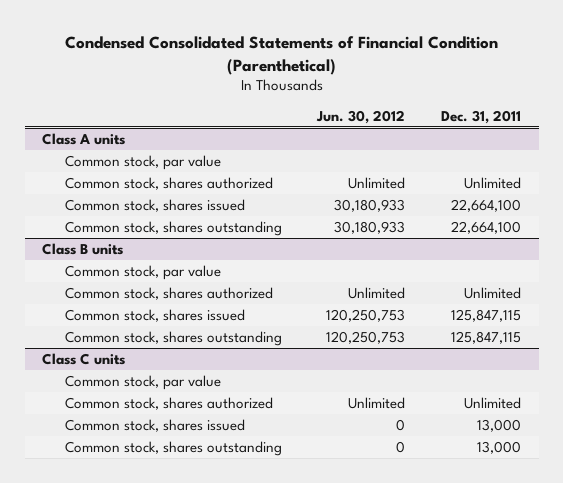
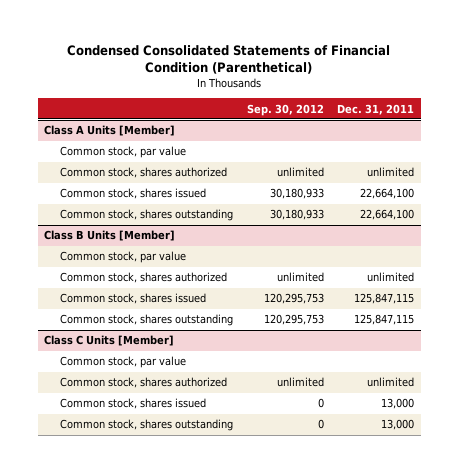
[316,109,406,124] Jun. 30, 2012 -> none
none -> [246,103,324,116] Sep. 30, 2012
[42,132,126,145] Class A units -> [44,125,176,137] Class A Units [Member]
[463,176,521,189] Unlimited -> [367,167,415,178] unlimited
[42,242,124,255] Class B units -> [44,230,176,242] Class B Units [Member]
[463,286,521,299] Unlimited -> [367,272,415,283] unlimited
[42,352,126,365] Class C units -> [44,335,175,347] Class C Units [Member]
[463,396,521,409] Unlimited -> [367,377,415,388] unlimited

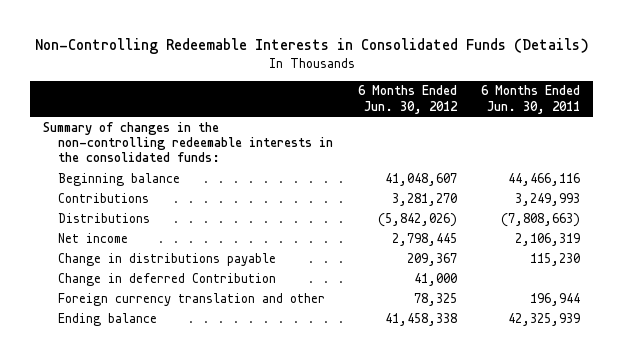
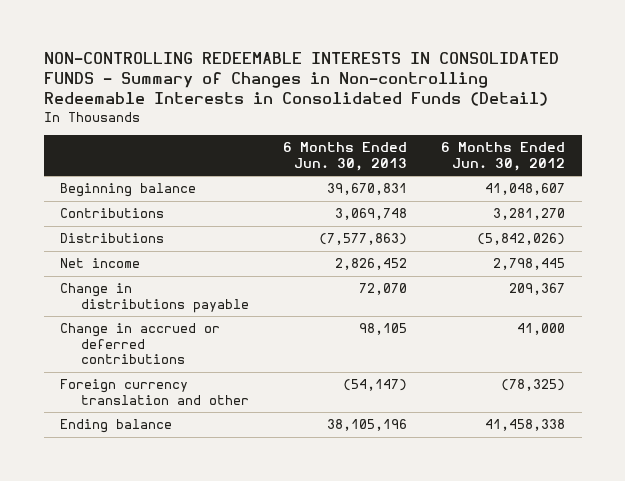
[34,38,589,55] Non-Controlling Redeemable Interests in Consolidated Funds (Details) -> [43,51,559,107] NON-CONTROLLING REDEEMABLE INTERESTS IN CONSOLIDATED FUNDS - Summary of Changes in Non-controlling Redeemable Interests in Consolidated Funds (Detail)
[481,85,581,114] 6 Months Ended Jun. 30, 2011 -> none
none -> [283,142,408,171] 6 Months Ended Jun. 30, 2013
[42,121,334,163] Summary of changes in the non-controlling redeemable interests in the consolidated funds: -> none
[58,272,277,286] Change in deferred Contribution -> [60,323,221,365] Change in accrued or deferred contributions
[413,292,457,306] 78,325 -> [500,379,565,392] (78,325)

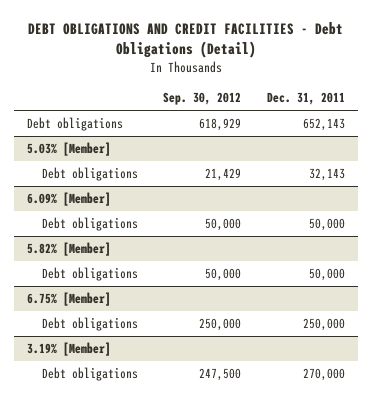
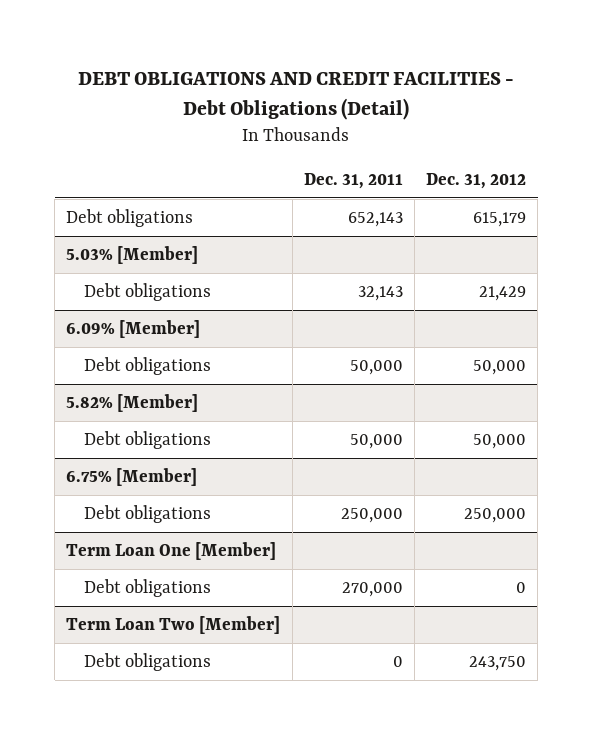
[163,91,242,105] Sep. 30, 2012 -> none
none -> [425,172,526,189] Dec. 31, 2012
[26,342,111,357] 3.19% [Member] -> none
none -> [66,542,277,561] Term Loan One [Member]
none -> [66,616,281,635] Term Loan Two [Member]
none -> [83,653,211,672] Debt obligations

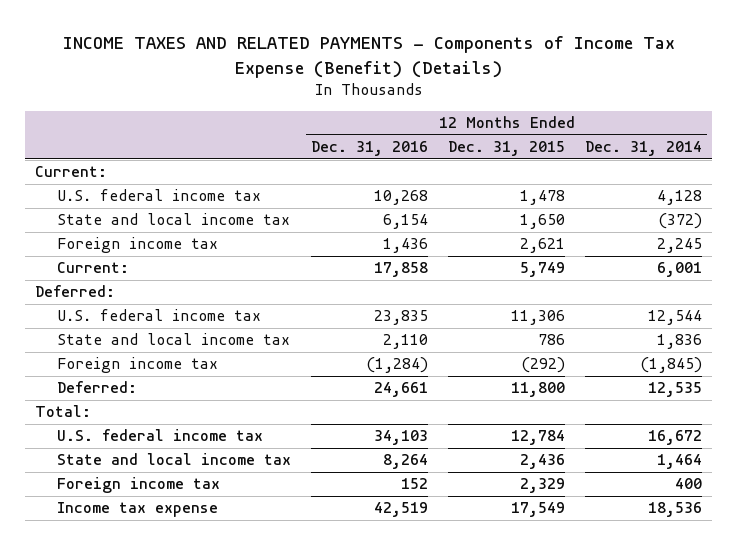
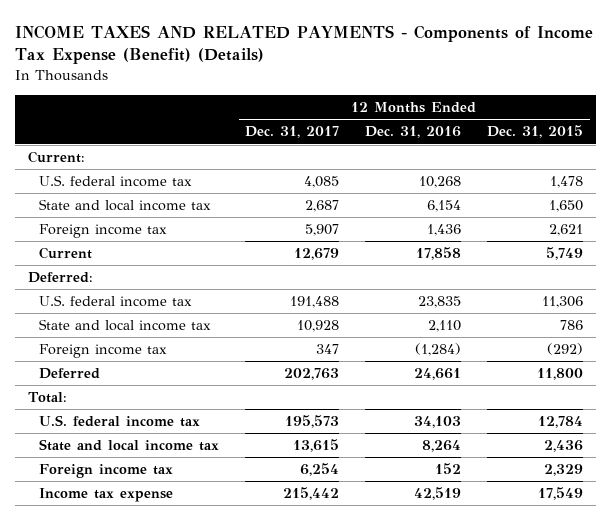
[585,141,703,157] Dec. 31, 2014 -> none
none -> [245,126,340,139] Dec. 31, 2017
[56,262,129,274] Current: -> [39,247,93,260] Current
[56,381,137,394] Deferred: -> [39,368,101,380] Deferred

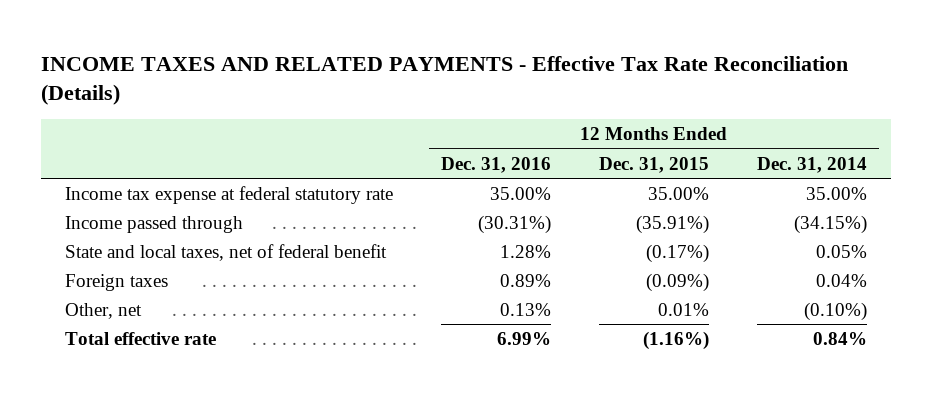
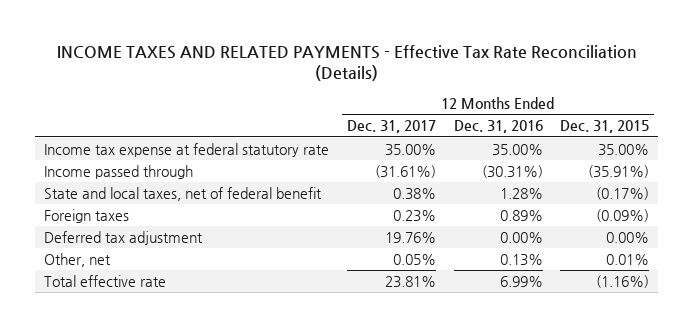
[757,156,868,173] Dec. 31, 2014 -> none
none -> [346,120,436,134] Dec. 31, 2017
none -> [44,231,204,246] Deferred tax adjustment

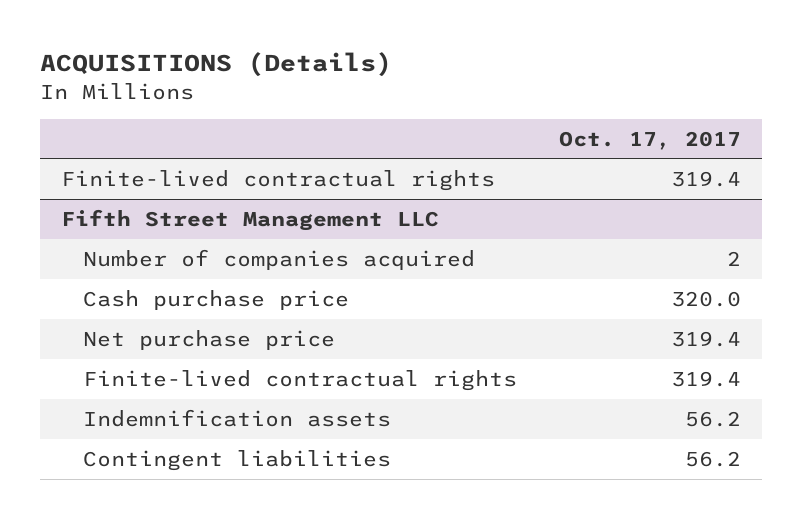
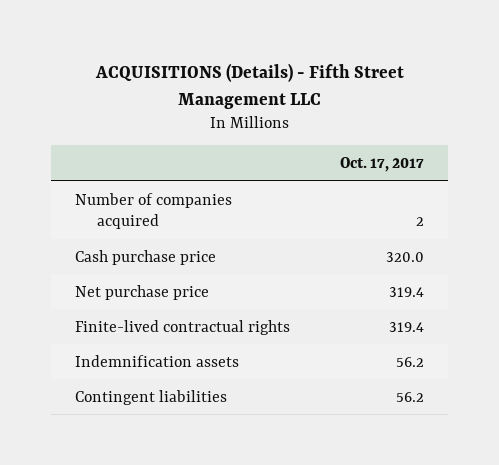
[39,52,392,78] ACQUISITIONS (Details) -> [94,62,404,109] ACQUISITIONS (Details) - Fifth Street Management LLC
[61,169,496,191] Finite-lived contractual rights -> none
[61,208,440,231] Fifth Street Management LLC -> none

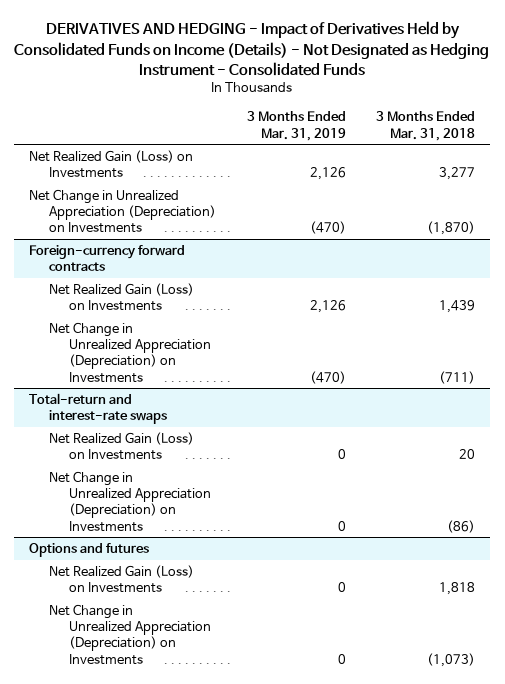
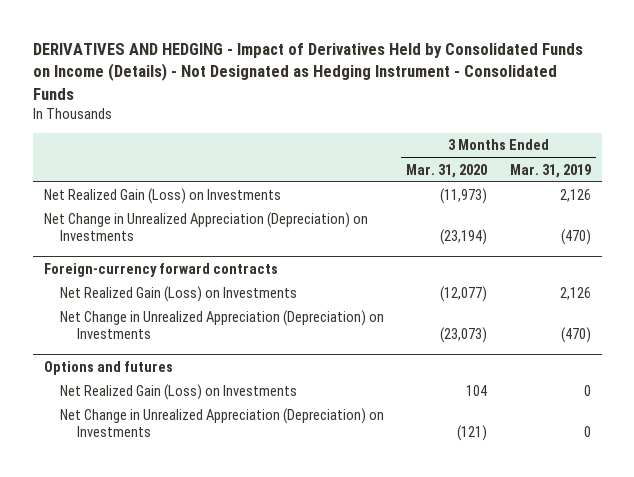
[376,111,476,141] 3 Months Ended Mar. 31, 2018 -> none
none -> [406,163,488,178] Mar. 31, 2020
[29,393,168,425] Total-return and interest-rate swaps -> none
[49,432,195,461] Net Realized Gain (Loss) on Investments -> none
[49,471,211,532] Net Change in Unrealized Appreciation (Depreciation) on Investments -> none

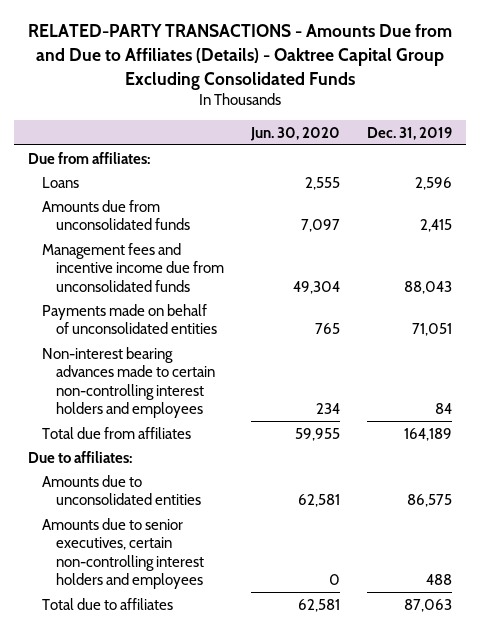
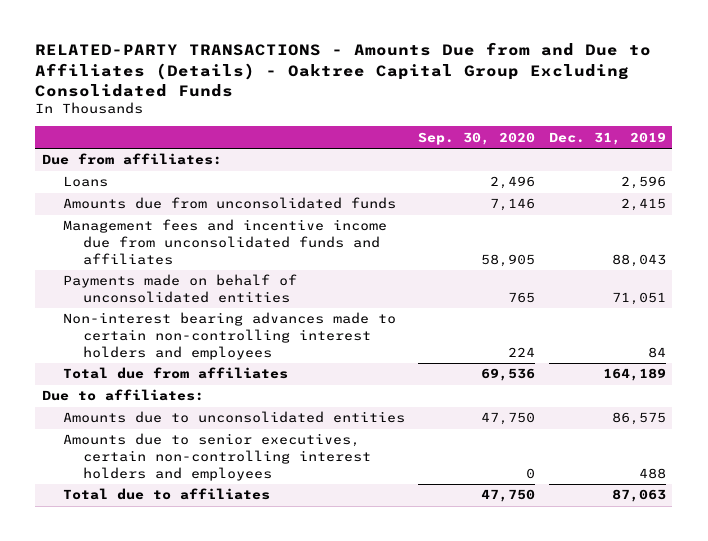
[249,126,340,141] Jun. 30, 2020 -> none
none -> [418,131,536,145] Sep. 30, 2020
[41,242,224,292] Management fees and incentive income due from unconsolidated funds -> [62,219,387,265] Management fees and incentive income due from unconsolidated funds and affiliates

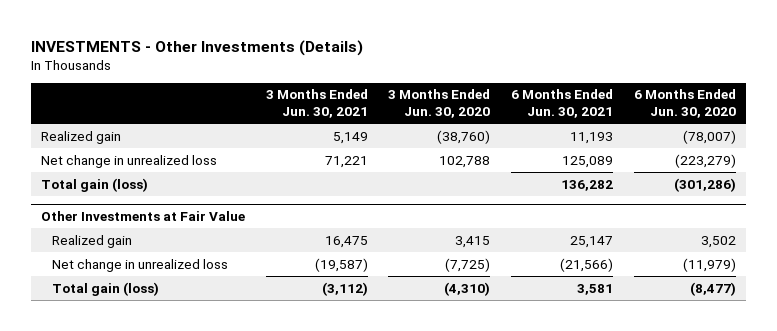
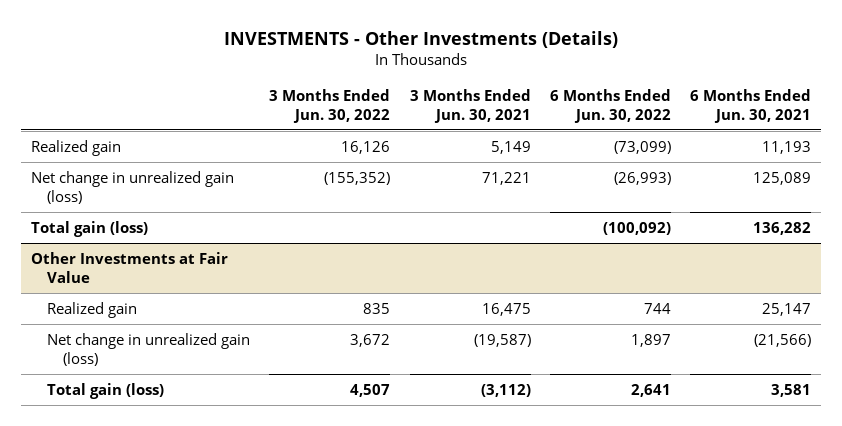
[388,89,491,118] 3 Months Ended Jun. 30, 2020 -> none
[633,89,736,118] 6 Months Ended Jun. 30, 2020 -> none
none -> [269,88,391,123] 3 Months Ended Jun. 30, 2022
none -> [550,88,672,123] 6 Months Ended Jun. 30, 2022
[41,154,218,168] Net change in unrealized loss -> [30,170,234,204] Net change in unrealized gain (loss)
[52,258,229,272] Net change in unrealized loss -> [46,332,250,366] Net change in unrealized gain (loss)

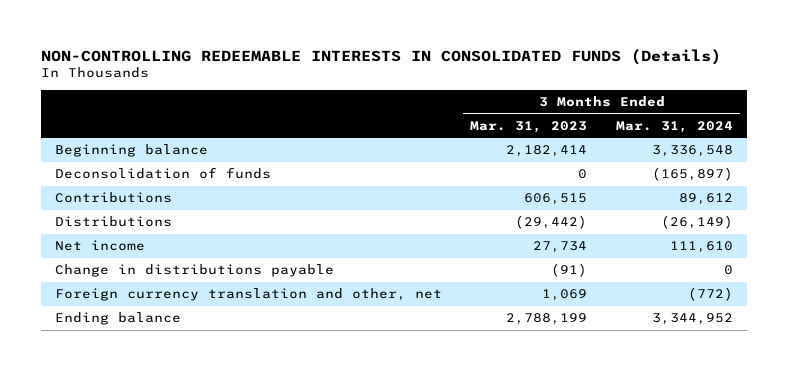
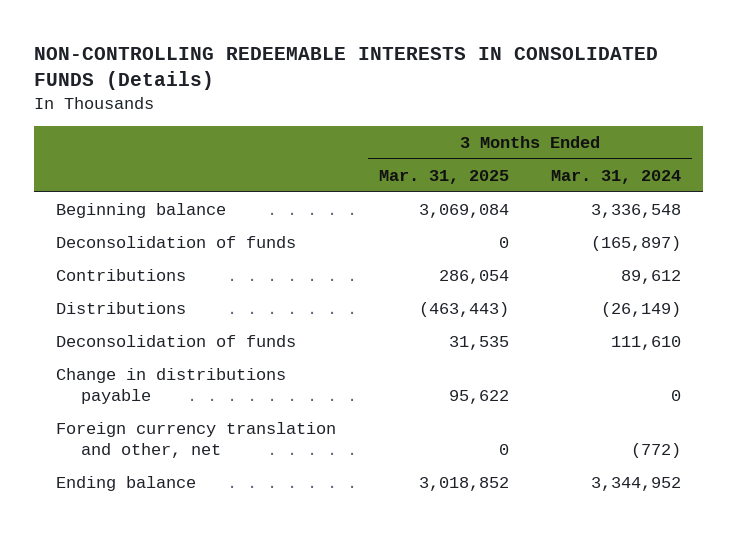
[470,120,588,133] Mar. 31, 2023 -> none
none -> [378,169,509,184] Mar. 31, 2025
[55,240,146,252] Net income -> [55,335,296,348] Deconsolidation of funds

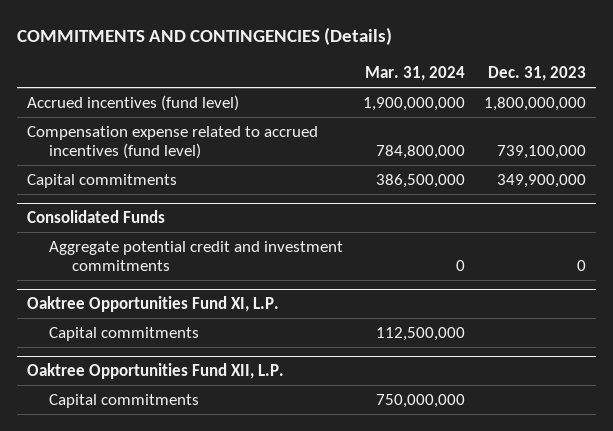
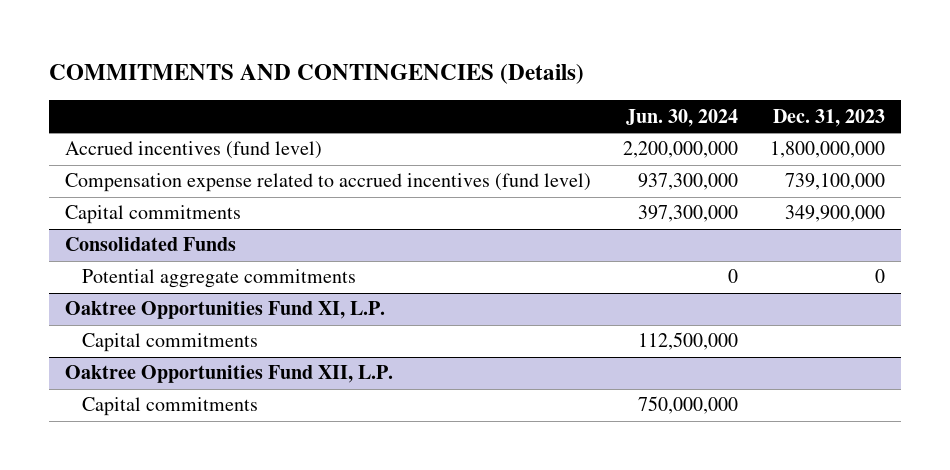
[364,66,465,82] Mar. 31, 2024 -> none
none -> [626,108,739,127] Jun. 30, 2024
[49,240,344,271] Aggregate potential credit and investment commitments -> [81,269,356,289] Potential aggregate commitments

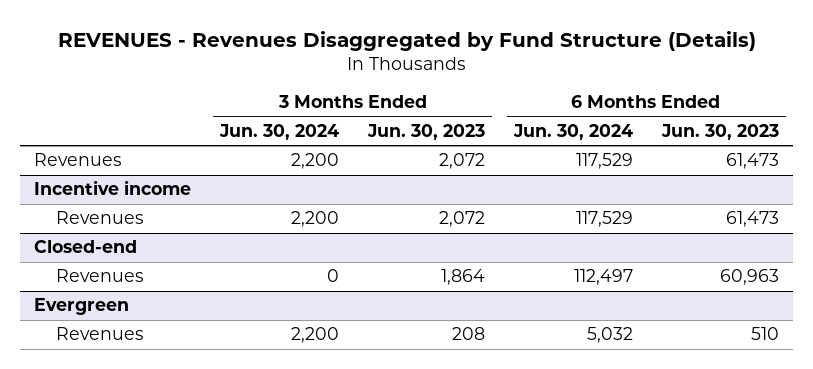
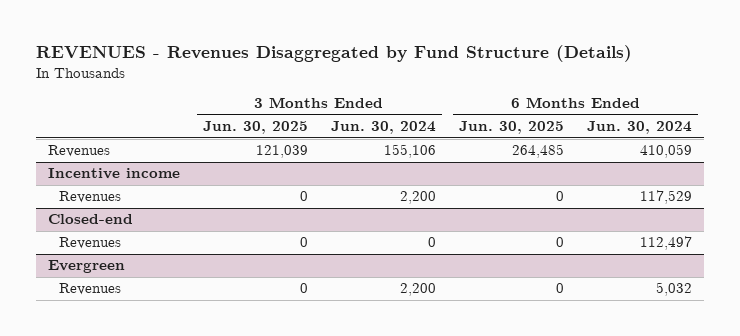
[367,123,486,140] Jun. 30, 2023 -> none
[660,123,779,140] Jun. 30, 2023 -> none
none -> [202,121,308,135] Jun. 30, 2025
none -> [459,121,565,135] Jun. 30, 2025
[291,153,340,170] 2,200 -> [383,144,436,159] 155,106
[575,153,633,170] 117,529 -> [640,144,693,159] 410,059

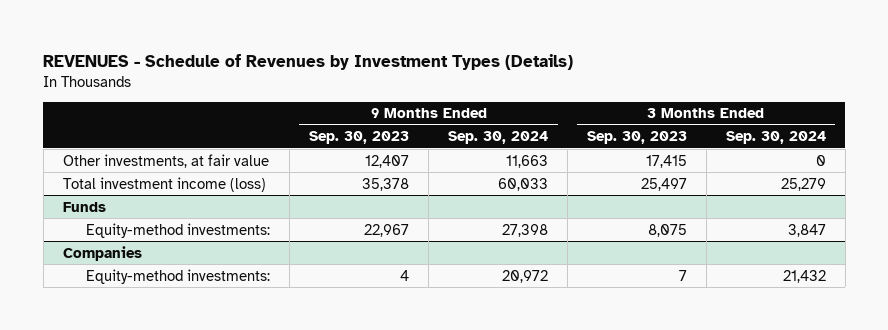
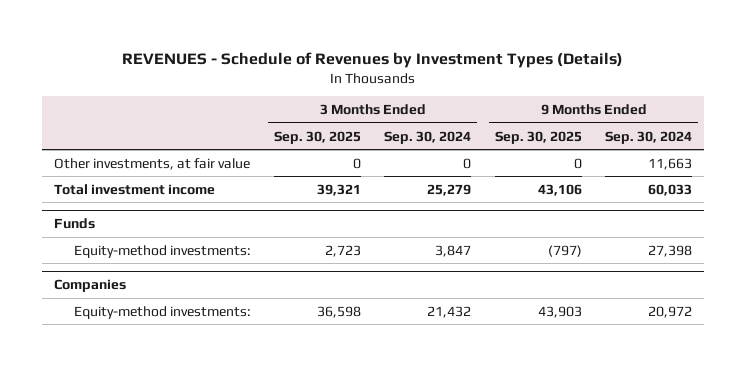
[309,131,410,145] Sep. 30, 2023 -> none
[586,131,687,145] Sep. 30, 2023 -> none
none -> [274,130,362,144] Sep. 30, 2025
none -> [494,130,582,144] Sep. 30, 2025
[62,176,266,192] Total investment income (loss) -> [54,183,216,195] Total investment income

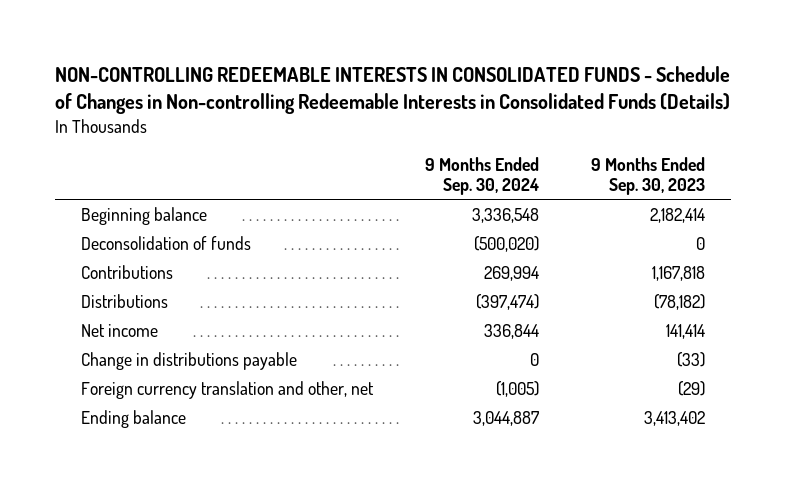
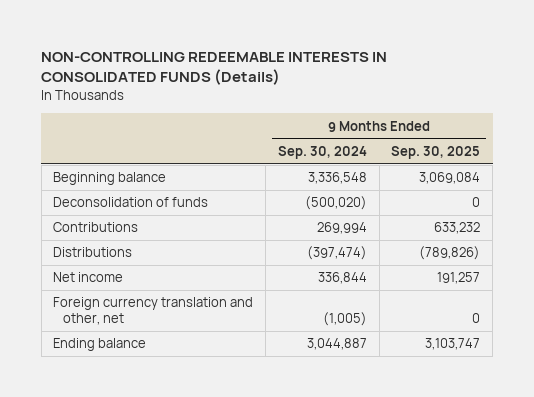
[55,66,731,115] NON-CONTROLLING REDEEMABLE INTERESTS IN CONSOLIDATED FUNDS - Schedule of Changes in Non-controlling Redeemable Interests in Consolidated Funds (Details) -> [41,51,388,86] NON-CONTROLLING REDEEMABLE INTERESTS IN CONSOLIDATED FUNDS (Details)
[591,156,706,196] 9 Months Ended Sep. 30, 2023 -> none
none -> [391,145,481,159] Sep. 30, 2025
[81,351,298,370] Change in distributions payable -> none

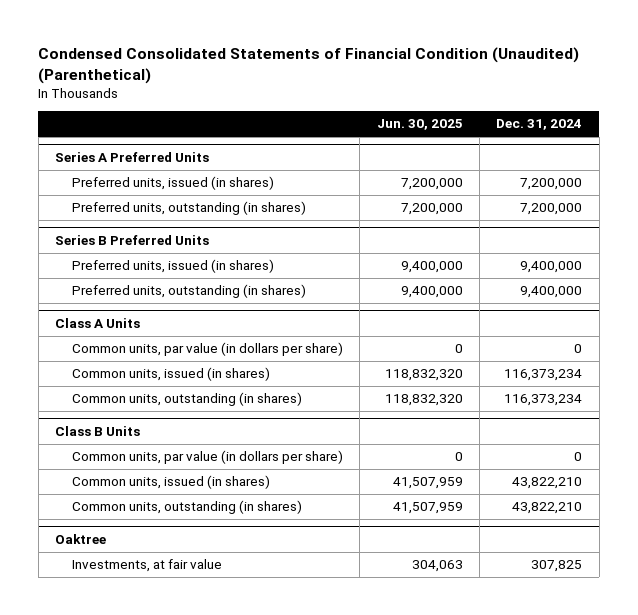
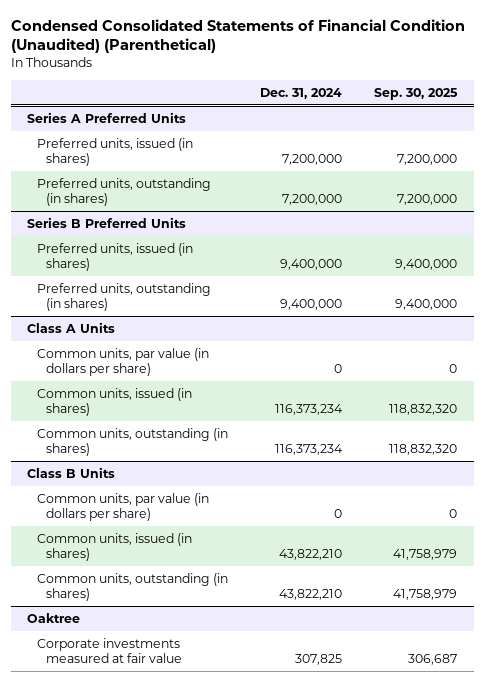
[376,119,463,131] Jun. 30, 2025 -> none
none -> [374,87,459,100] Sep. 30, 2025
[72,559,223,573] Investments, at fair value -> [36,637,183,664] Corporate investments measured at fair value

